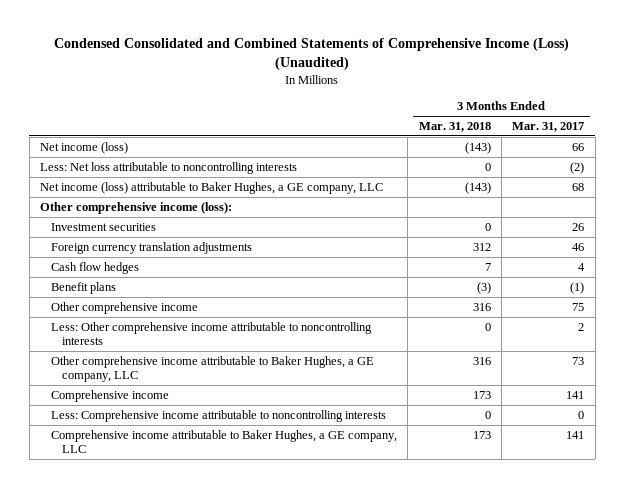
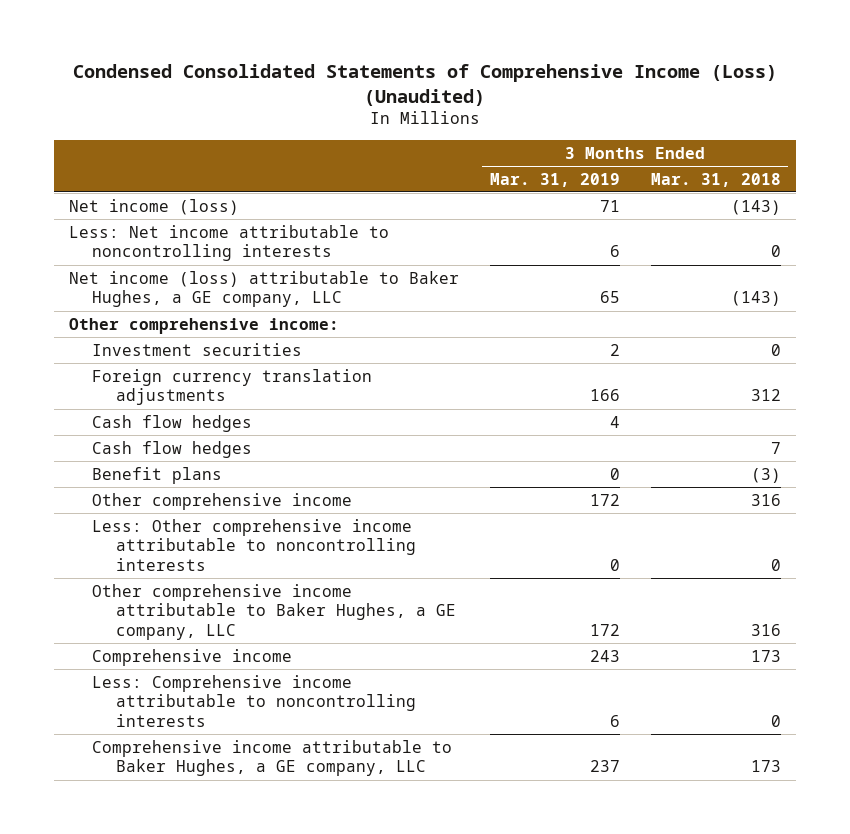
[54,38,570,71] Condensed Consolidated and Combined Statements of Comprehensive Income (Loss) (Unaudited) -> [72,64,777,107] Condensed Consolidated Statements of Comprehensive Income (Loss) (Unaudited)
[512,122,585,133] Mar. 31, 2017 -> none
none -> [489,172,620,187] Mar. 31, 2019
[39,161,297,174] Less: Net loss attributable to noncontrolling interests -> [69,224,390,262] Less: Net income attributable to noncontrolling interests
[39,201,232,214] Other comprehensive income (loss): -> [69,317,340,334] Other comprehensive income:
none -> [92,414,253,432] Cash flow hedges

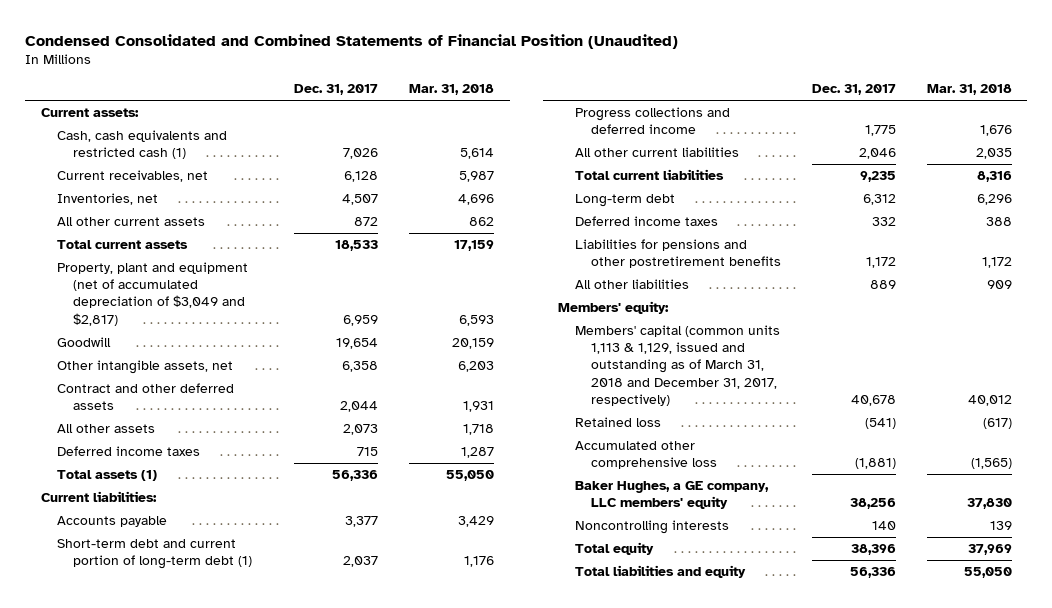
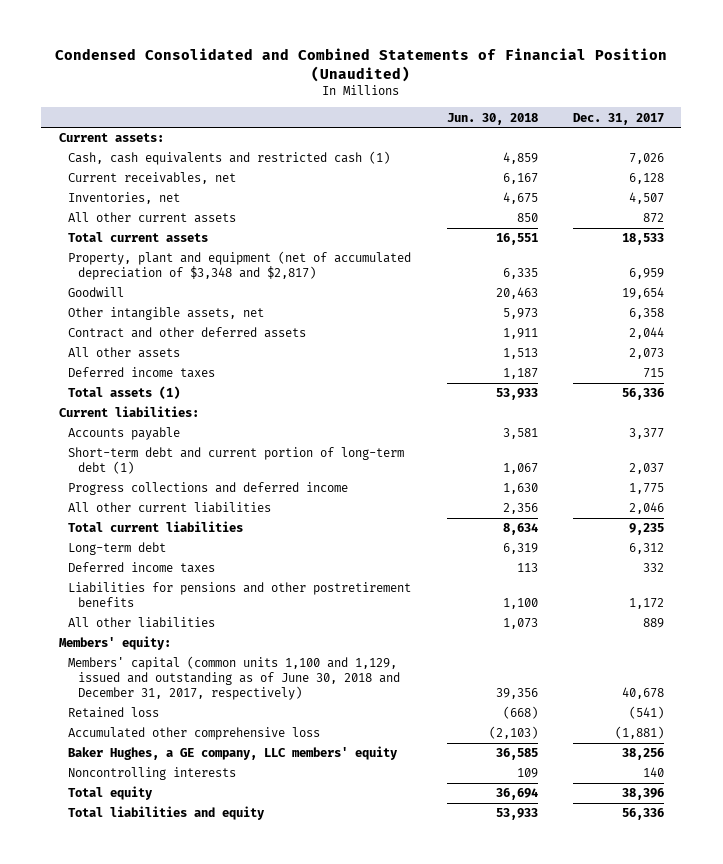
[409,84,495,96] Mar. 31, 2018 -> none
none -> [446,112,538,125] Jun. 30, 2018
[57,262,249,326] Property, plant and equipment (net of accumulated depreciation of $3,049 and $2,817) -> [68,251,412,281] Property, plant and equipment (net of accumulated depreciation of $3,348 and $2,817)
[574,325,780,406] Members' capital (common units 1,113 & 1,129, issued and outstanding as of March 31, 2018 and December 31, 2017, respectively) -> [68,656,400,701] Members' capital (common units 1,100 and 1,129, issued and outstanding as of June 30, 2018 and December 31, 2017, respectively)

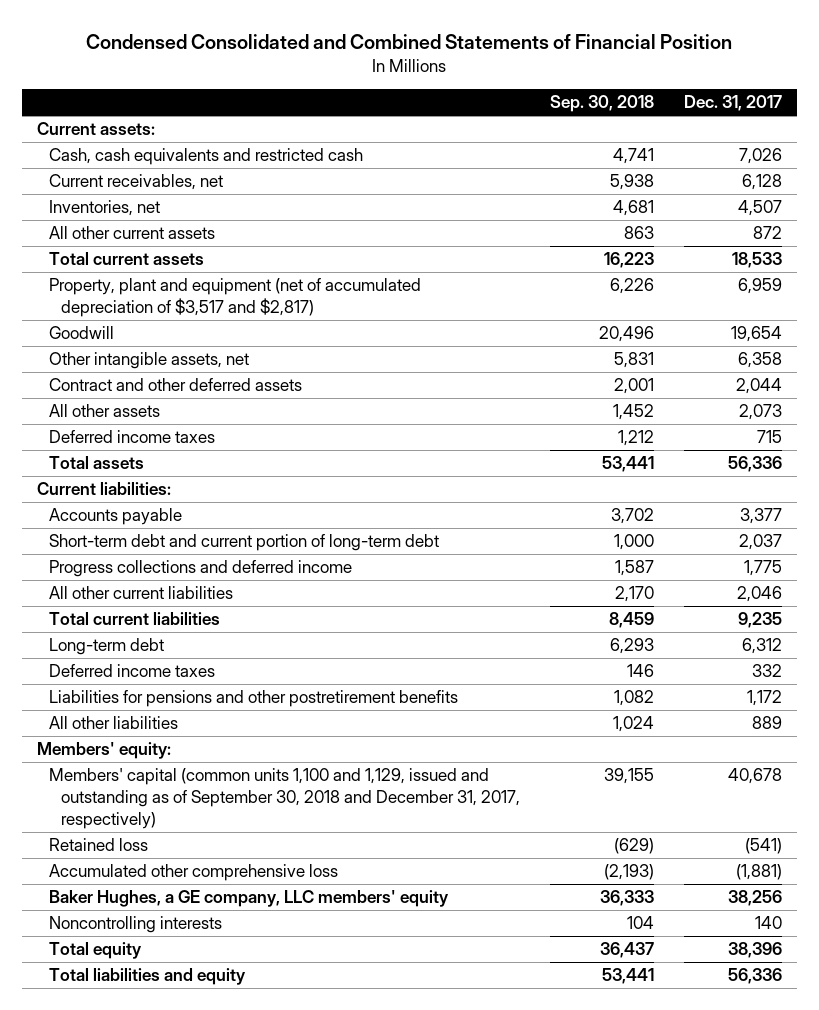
[55,48,668,82] Condensed Consolidated and Combined Statements of Financial Position (Unaudited) -> [86,33,733,49] Condensed Consolidated and Combined Statements of Financial Position
[446,112,538,125] Jun. 30, 2018 -> none
none -> [550,95,655,113] Sep. 30, 2018
[68,151,391,166] Cash, cash equivalents and restricted cash (1) -> [49,148,364,166] Cash, cash equivalents and restricted cash
[68,251,412,281] Property, plant and equipment (net of accumulated depreciation of $3,348 and $2,817) -> [49,278,422,318] Property, plant and equipment (net of accumulated depreciation of $3,517 and $2,817)
[68,386,181,400] Total assets (1) -> [49,456,145,470] Total assets
[68,447,405,475] Short-term debt and current portion of long-term debt (1) -> [49,534,440,552] Short-term debt and current portion of long-term debt
[68,656,400,701] Members' capital (common units 1,100 and 1,129, issued and outstanding as of June 30, 2018 and December 31, 2017, respectively) -> [49,768,521,829] Members' capital (common units 1,100 and 1,129, issued and outstanding as of September 30, 2018 and December 31, 2017, respectively)

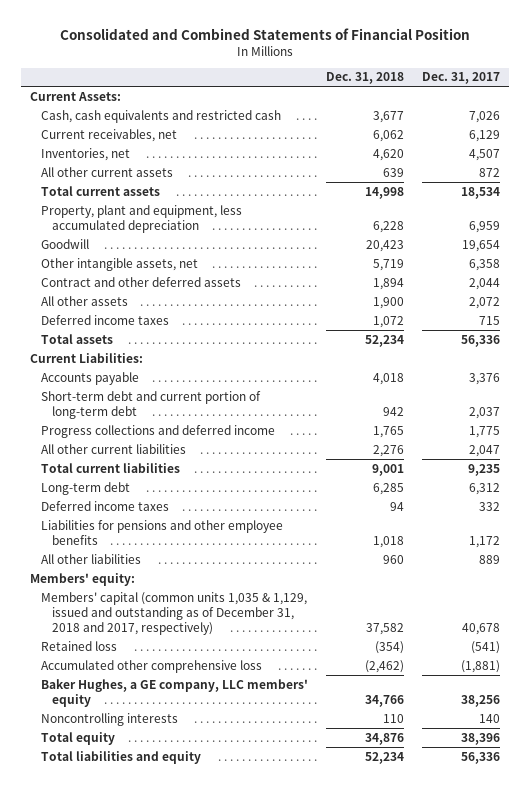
[86,33,733,49] Condensed Consolidated and Combined Statements of Financial Position -> [60,27,471,40] Consolidated and Combined Statements of Financial Position
[550,95,655,113] Sep. 30, 2018 -> none
none -> [326,72,405,85] Dec. 31, 2018
[36,122,155,136] Current assets: -> [30,91,122,101] Current Assets:
[741,174,782,191] 6,128 -> [469,129,501,142] 6,129
[731,252,782,269] 18,533 -> [461,186,501,199] 18,534
[49,278,422,318] Property, plant and equipment (net of accumulated depreciation of $3,517 and $2,817) -> [40,204,242,233] Property, plant and equipment, less accumulated depreciation
[738,404,782,421] 2,073 -> [469,296,501,309] 2,072
[36,482,171,496] Current liabilities: -> [30,352,144,363] Current Liabilities:
[739,508,782,525] 3,377 -> [469,372,501,385] 3,376
[736,586,782,603] 2,046 -> [469,444,501,457] 2,047
[49,690,459,708] Liabilities for pensions and other postretirement benefits -> [40,519,283,545] Liabilities for pensions and other employee benefits
[49,768,521,829] Members' capital (common units 1,100 and 1,129, issued and outstanding as of September 30, 2018 and December 31, 2017, respectively) -> [40,591,307,635] Members' capital (common units 1,035 & 1,129, issued and outstanding as of December 31, 2018 and 2017, respectively)

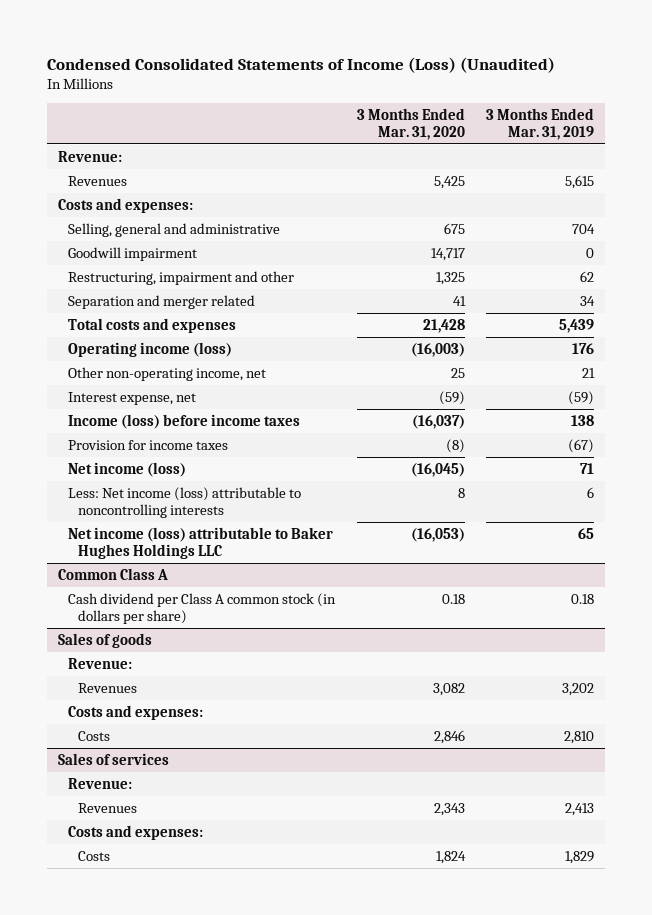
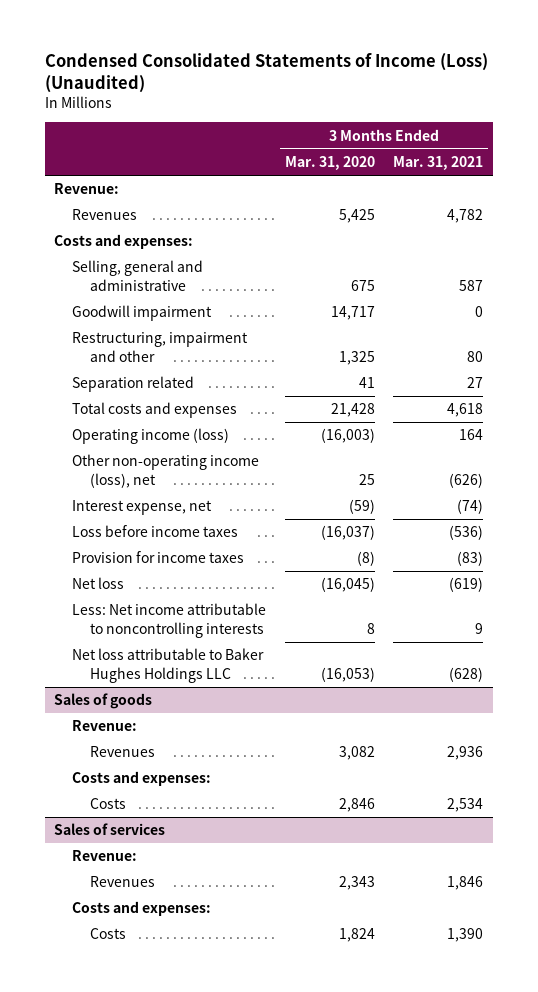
[485,108,594,140] 3 Months Ended Mar. 31, 2019 -> none
none -> [393,156,484,171] Mar. 31, 2021
[68,294,256,309] Separation and merger related -> [72,376,195,393] Separation related
[68,366,267,381] Other non-operating income, net -> [72,454,260,488] Other non-operating income (loss), net
[68,413,301,429] Income (loss) before income taxes -> [72,525,239,538] Loss before income taxes
[57,567,168,580] Common Class A -> none
[68,592,337,624] Cash dividend per Class A common stock (in dollars per share) -> none
[68,461,187,477] Net income (loss) -> [72,577,125,590] Net loss
[68,486,302,518] Less: Net income (loss) attributable to noncontrolling interests -> [72,603,267,638] Less: Net income attributable to noncontrolling interests
[68,526,334,559] Net income (loss) attributable to Baker Hughes Holdings LLC -> [72,648,265,683] Net loss attributable to Baker Hughes Holdings LLC

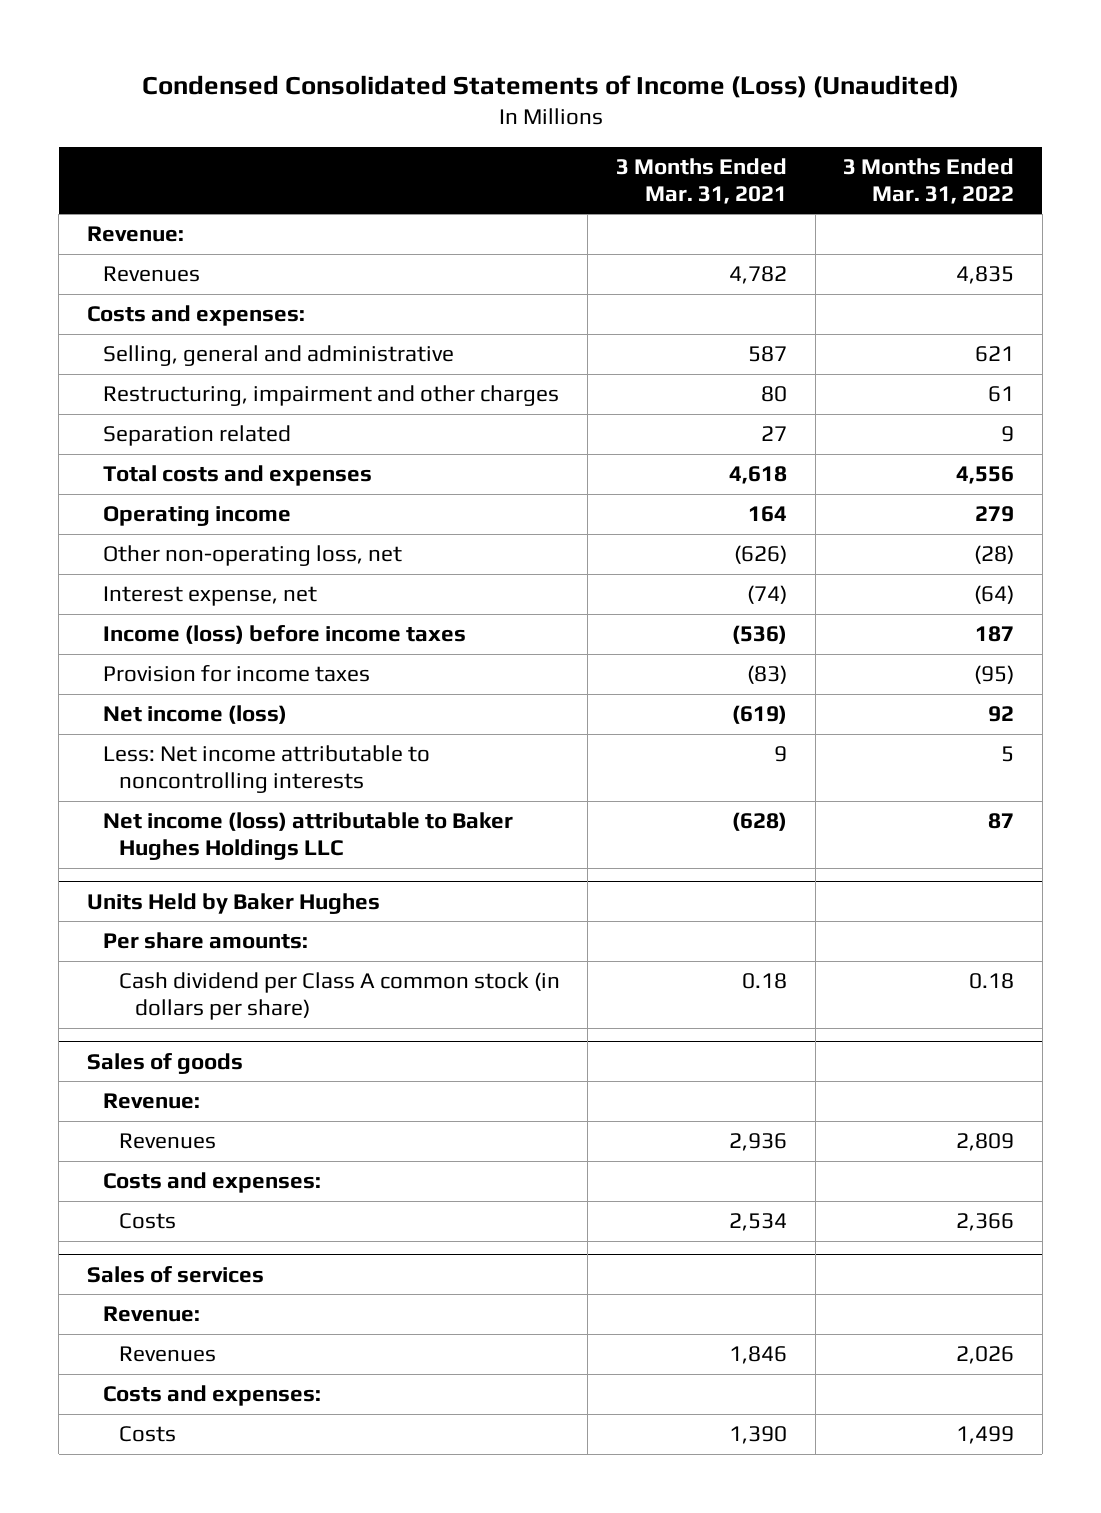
[284,156,375,171] Mar. 31, 2020 -> none
none -> [843,157,1015,204] 3 Months Ended Mar. 31, 2022
[72,305,213,322] Goodwill impairment -> none
[72,332,249,362] Restructuring, impairment and other -> [102,385,559,407] Restructuring, impairment and other charges
[72,428,230,445] Operating income (loss) -> [102,506,291,527] Operating income
[72,454,260,488] Other non-operating income (loss), net -> [102,545,402,567] Other non-operating loss, net
[72,525,239,538] Loss before income taxes -> [102,625,466,645] Income (loss) before income taxes
[72,577,125,590] Net loss -> [102,705,287,725] Net income (loss)
[72,648,265,683] Net loss attributable to Baker Hughes Holdings LLC -> [102,812,513,861] Net income (loss) attributable to Baker Hughes Holdings LLC
none -> [86,892,380,914] Units Held by Baker Hughes
none -> [102,932,308,950] Per share amounts:
none -> [118,972,560,1021] Cash dividend per Class A common stock (in dollars per share)

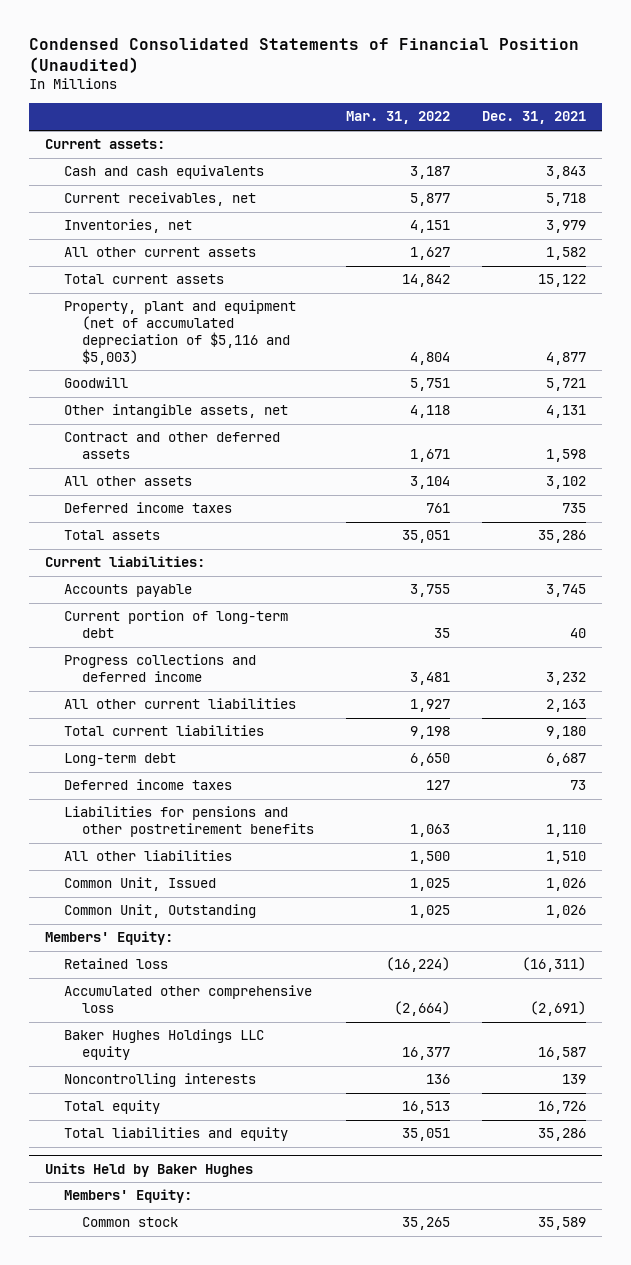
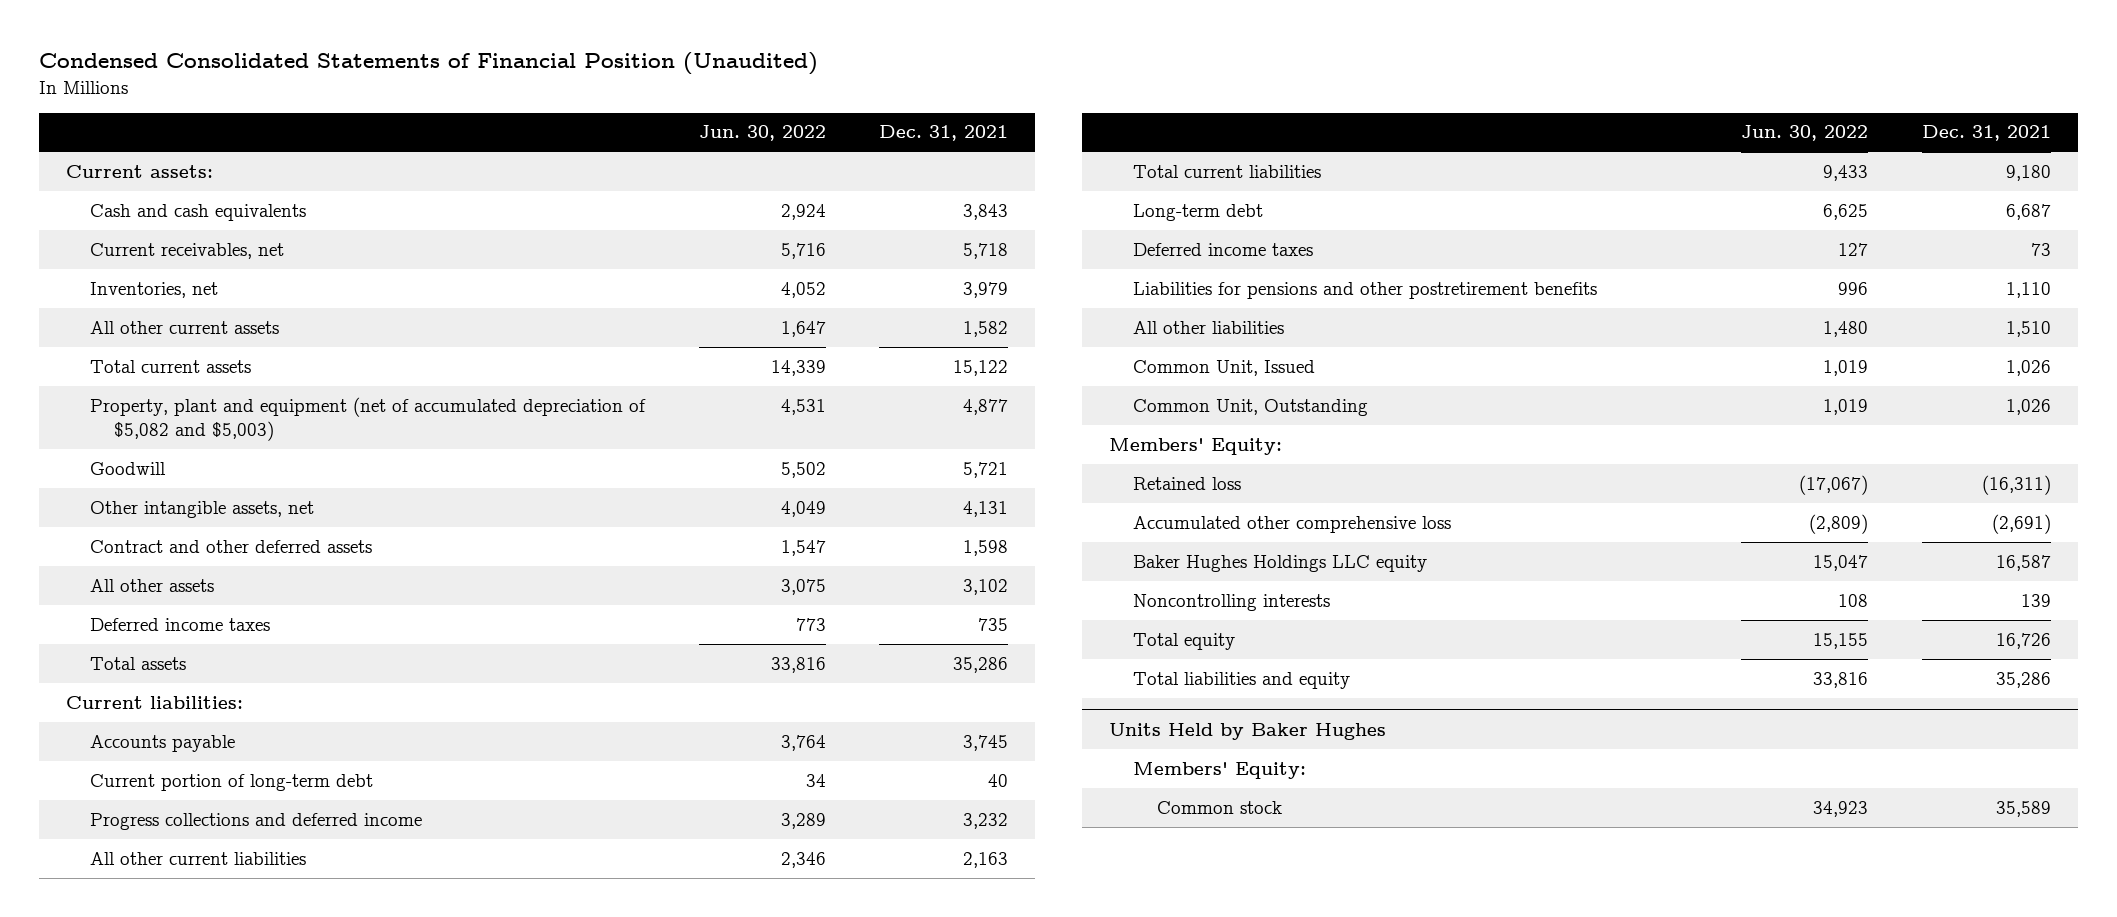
[346,111,451,125] Mar. 31, 2022 -> none
none -> [698,125,826,142] Jun. 30, 2022
[63,300,296,365] Property, plant and equipment (net of accumulated depreciation of $5,116 and $5,003) -> [89,396,646,441] Property, plant and equipment (net of accumulated depreciation of $5,082 and $5,003)

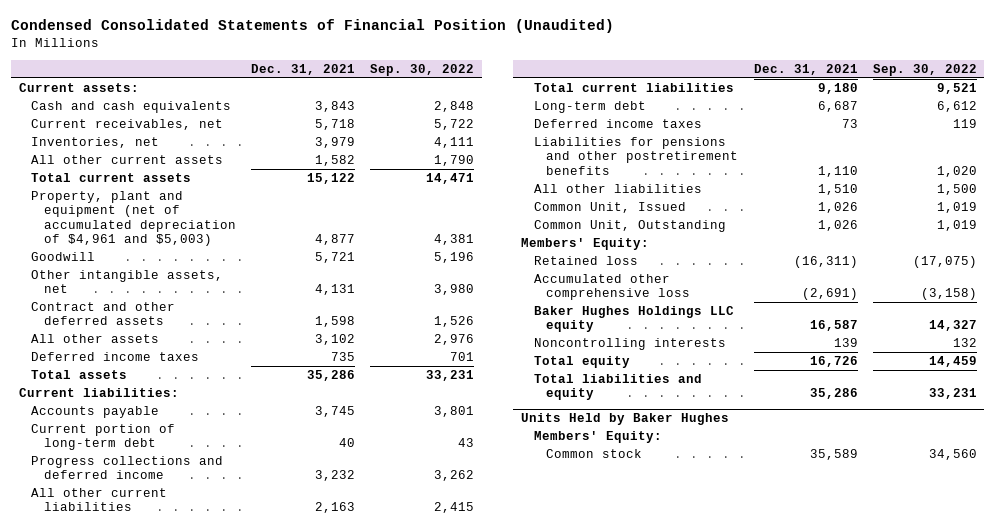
[698,125,826,142] Jun. 30, 2022 -> none
none -> [370,63,475,76] Sep. 30, 2022
[89,396,646,441] Property, plant and equipment (net of accumulated depreciation of $5,082 and $5,003) -> [31,191,237,247] Property, plant and equipment (net of accumulated depreciation of $4,961 and $5,003)

